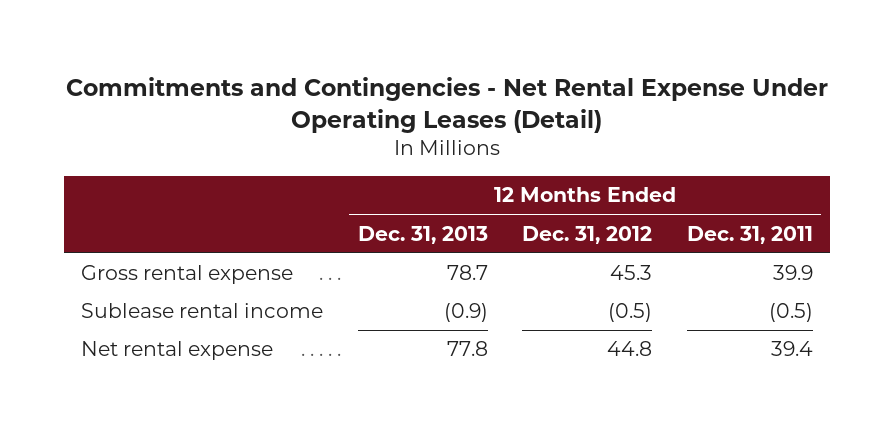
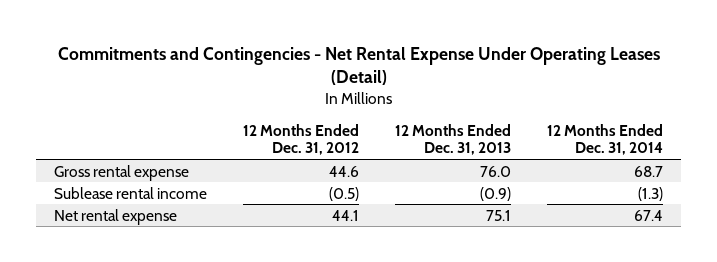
[686,225,813,244] Dec. 31, 2011 -> none
none -> [547,123,664,156] 12 Months Ended Dec. 31, 2014
[446,265,488,281] 78.7 -> [480,165,512,177] 76.0
[610,265,653,281] 45.3 -> [329,165,360,177] 44.6
[446,341,488,357] 77.8 -> [486,209,512,221] 75.1
[607,341,653,357] 44.8 -> [332,209,360,221] 44.1

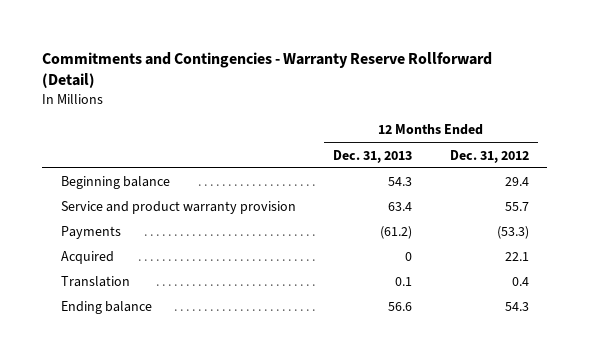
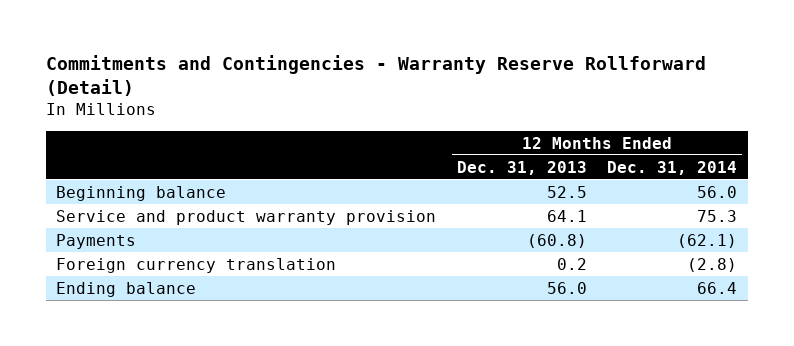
[449,149,529,163] Dec. 31, 2012 -> none
none -> [607,160,738,175] Dec. 31, 2014
[60,251,114,265] Acquired -> none
[388,177,413,187] 54.3 -> [546,185,587,198] 52.5
[388,202,413,212] 63.4 -> [546,209,587,222] 64.1
[380,226,413,240] (61.2) -> [526,233,587,248] (60.8)
[60,276,130,288] Translation -> [56,257,337,273] Foreign currency translation
[395,277,413,287] 0.1 -> [556,257,587,270] 0.2
[388,302,413,312] 56.6 -> [546,281,587,294] 56.0

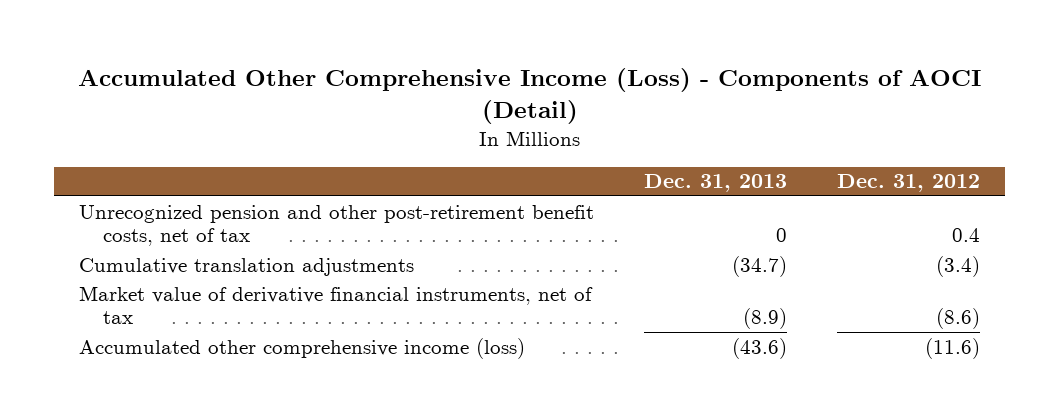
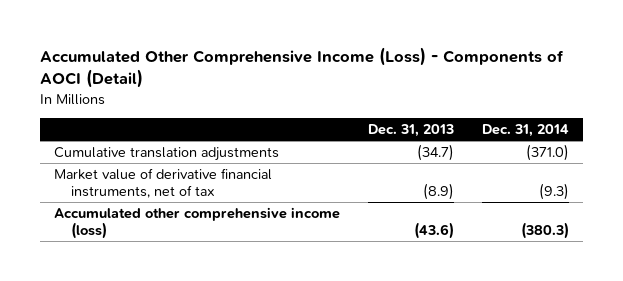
[837,174,981,193] Dec. 31, 2012 -> none
none -> [481,124,569,138] Dec. 31, 2014
[79,204,595,247] Unrecognized pension and other post-retirement benefit costs, net of tax -> none

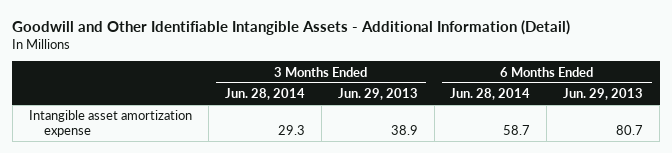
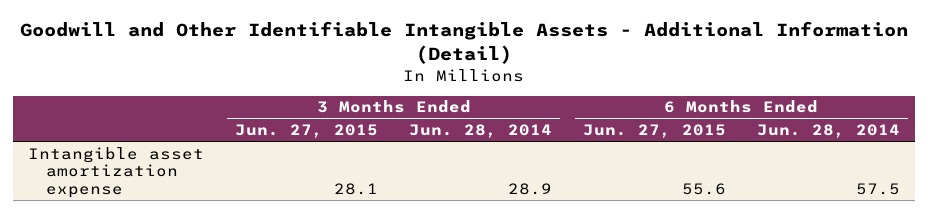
[337,88,418,101] Jun. 29, 2013 -> none
[563,88,644,101] Jun. 29, 2013 -> none
none -> [235,124,379,139] Jun. 27, 2015
none -> [583,124,727,139] Jun. 27, 2015
[277,125,305,136] 29.3 -> [508,183,553,196] 28.9
[503,125,531,136] 58.7 -> [855,183,900,196] 57.5

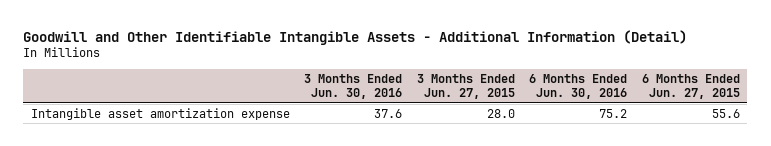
[409,124,553,139] Jun. 28, 2014 -> none
[756,124,900,139] Jun. 28, 2014 -> none
none -> [304,74,403,100] 3 Months Ended Jun. 30, 2016
none -> [529,74,628,100] 6 Months Ended Jun. 30, 2016
[334,183,379,196] 28.1 -> [486,108,515,118] 28.0

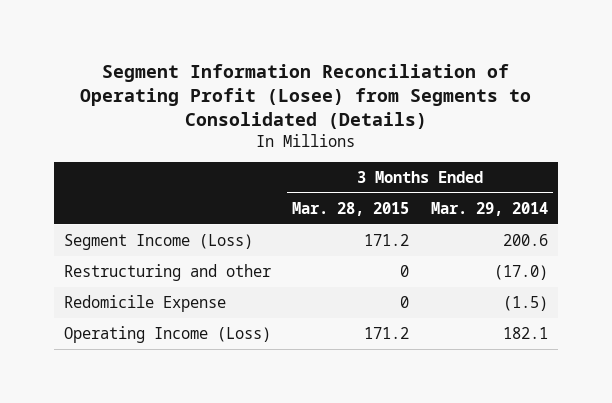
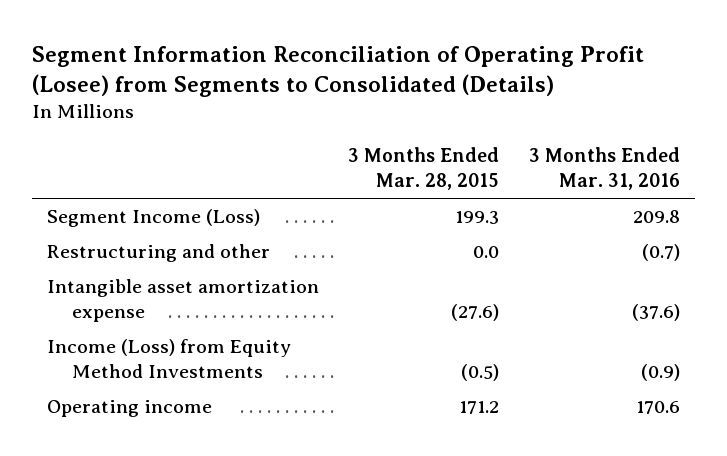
[430,202,548,217] Mar. 29, 2014 -> none
none -> [529,147,681,191] 3 Months Ended Mar. 31, 2016
[64,295,227,313] Redomicile Expense -> none
[364,234,410,247] 171.2 -> [455,211,500,225] 199.3
[400,265,410,278] 0 -> [473,246,500,259] 0.0
none -> [46,279,319,323] Intangible asset amortization expense
none -> [46,339,291,379] Income (Loss) from Equity Method Investments
[64,326,272,344] Operating Income (Loss) -> [46,400,212,418] Operating income

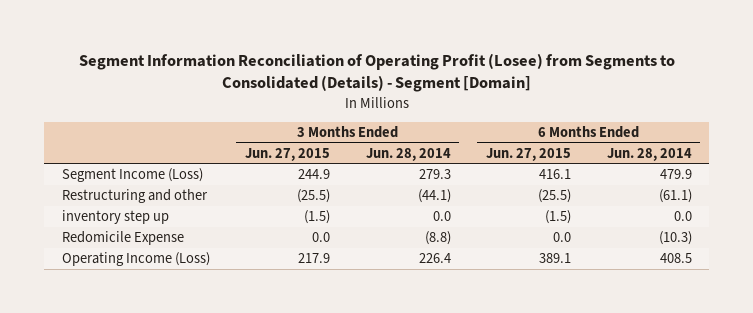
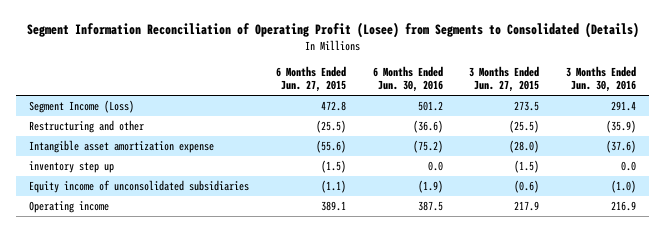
[78,53,675,93] Segment Information Reconciliation of Operating Profit (Losee) from Segments to Consolidated (Details) - Segment [Domain] -> [26,22,639,39] Segment Information Reconciliation of Operating Profit (Losee) from Segments to Consolidated (Details)
[365,147,451,161] Jun. 28, 2014 -> none
[606,147,692,161] Jun. 28, 2014 -> none
none -> [372,65,443,93] 6 Months Ended Jun. 30, 2016
none -> [566,65,637,93] 3 Months Ended Jun. 30, 2016
[298,169,331,180] 244.9 -> [514,101,540,112] 273.5
[539,169,572,180] 416.1 -> [320,101,346,112] 472.8
none -> [29,140,215,154] Intangible asset amortization expense
[61,231,184,246] Redomicile Expense -> none
none -> [29,180,250,194] Equity income of unconsolidated subsidiaries
[61,252,210,267] Operating Income (Loss) -> [29,201,110,214] Operating income

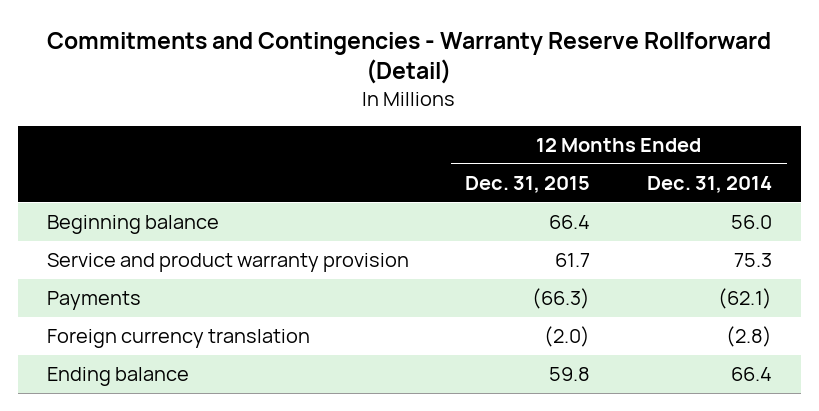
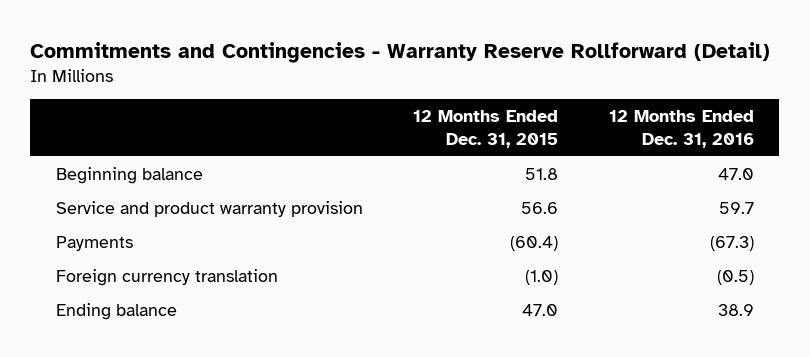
[647,176,773,194] Dec. 31, 2014 -> none
none -> [609,110,755,148] 12 Months Ended Dec. 31, 2016
[549,215,591,230] 66.4 -> [525,167,559,180] 51.8
[555,253,591,268] 61.7 -> [521,201,559,214] 56.6
[532,288,591,310] (66.3) -> [510,235,559,251] (60.4)
[544,326,591,348] (2.0) -> [525,269,559,285] (1.0)
[549,367,591,382] 59.8 -> [522,303,559,316] 47.0

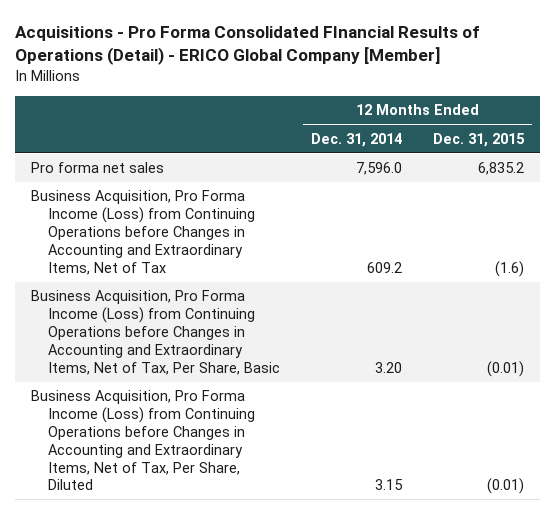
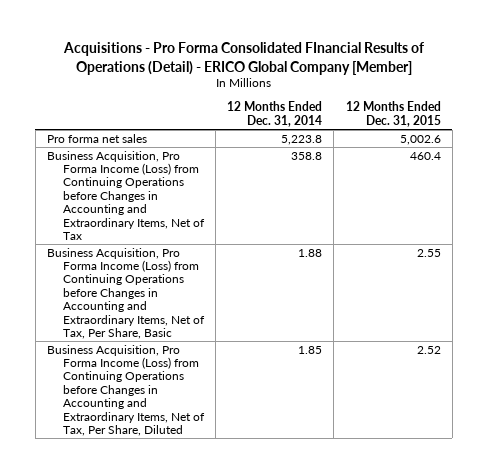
[356,162,403,176] 7,596.0 -> [281,134,323,145] 5,223.8
[478,162,525,176] 6,835.2 -> [399,134,441,145] 5,002.6
[367,261,403,273] 609.2 -> [291,151,323,160] 358.8
[495,260,525,277] (1.6) -> [409,151,441,160] 460.4
[375,361,403,373] 3.20 -> [298,248,323,257] 1.88
[487,360,525,377] (0.01) -> [416,248,441,257] 2.55
[375,479,404,491] 3.15 -> [298,345,323,354] 1.85
[487,478,525,495] (0.01) -> [416,345,441,354] 2.52

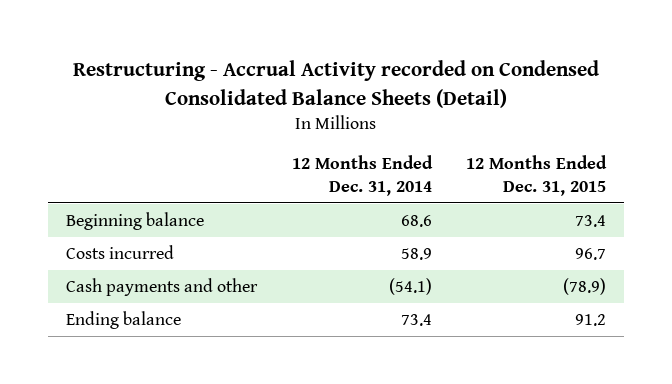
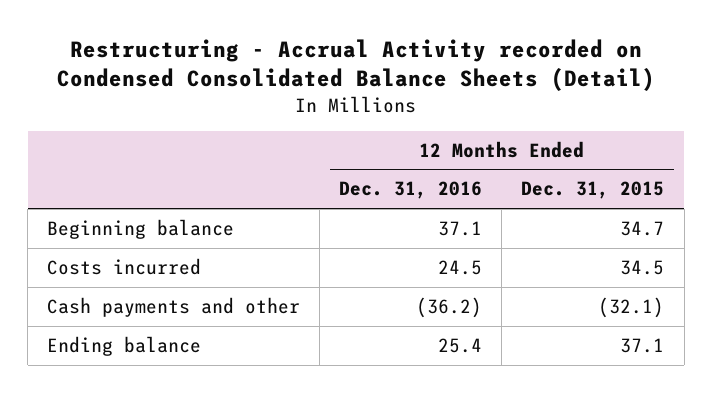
[291,154,433,197] 12 Months Ended Dec. 31, 2014 -> none
none -> [339,181,483,200] Dec. 31, 2016
[575,214,607,227] 73.4 -> [620,220,665,236] 34.7
[575,247,607,260] 96.7 -> [620,259,665,275] 34.5
[563,277,607,295] (78.9) -> [598,296,665,318] (32.1)
[575,313,607,326] 91.2 -> [620,337,665,353] 37.1

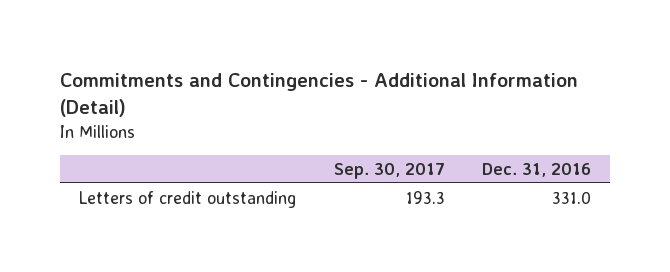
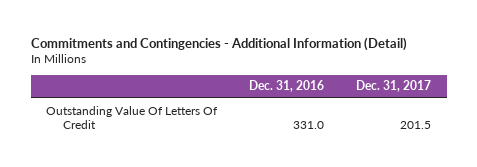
[333,163,445,180] Sep. 30, 2017 -> none
none -> [355,80,431,93] Dec. 31, 2017
[78,190,296,208] Letters of credit outstanding -> [46,105,219,130] Outstanding Value Of Letters Of Credit

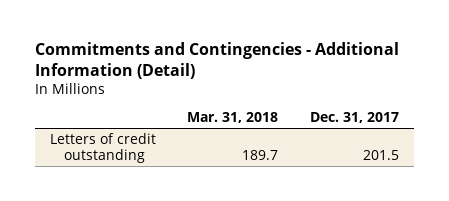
[249,80,325,93] Dec. 31, 2016 -> none
none -> [187,112,279,124] Mar. 31, 2018
[46,105,219,130] Outstanding Value Of Letters Of Credit -> [50,133,157,164] Letters of credit outstanding

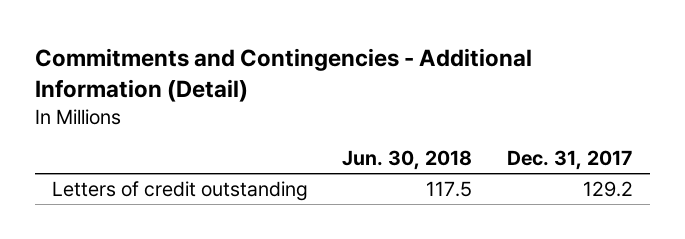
[187,112,279,124] Mar. 31, 2018 -> none
none -> [342,150,473,171] Jun. 30, 2018
[362,150,399,161] 201.5 -> [582,180,633,197] 129.2

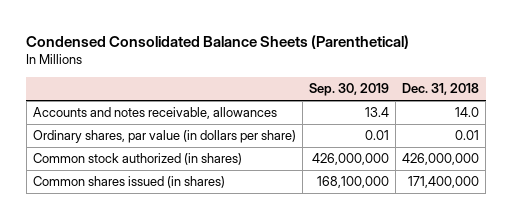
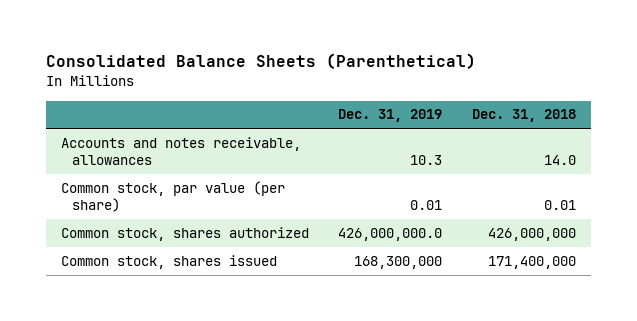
[26,34,410,49] Condensed Consolidated Balance Sheets (Parenthetical) -> [45,53,476,70] Consolidated Balance Sheets (Parenthetical)
[309,83,390,97] Sep. 30, 2019 -> none
none -> [338,109,443,123] Dec. 31, 2019
[32,130,296,144] Ordinary shares, par value (in dollars per share) -> [60,180,285,213] Common stock, par value (per share)
[32,153,242,166] Common stock authorized (in shares) -> [60,226,309,241] Common stock, shares authorized
[32,176,225,189] Common shares issued (in shares) -> [60,254,277,269] Common stock, shares issued

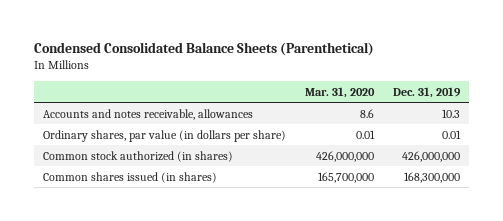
[45,53,476,70] Consolidated Balance Sheets (Parenthetical) -> [33,41,374,56] Condensed Consolidated Balance Sheets (Parenthetical)
[472,109,577,123] Dec. 31, 2018 -> none
none -> [304,86,375,98] Mar. 31, 2020
[60,180,285,213] Common stock, par value (per share) -> [43,129,287,142] Ordinary shares, par value (in dollars per share)
[60,226,309,241] Common stock, shares authorized -> [43,150,234,162] Common stock authorized (in shares)
[338,227,443,241] 426,000,000.0 -> [401,150,460,162] 426,000,000
[60,254,277,269] Common stock, shares issued -> [43,171,218,183] Common shares issued (in shares)

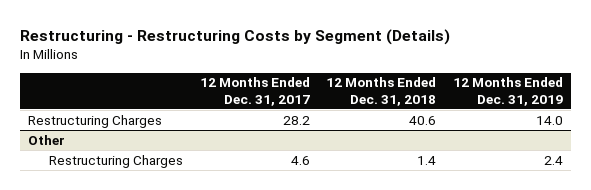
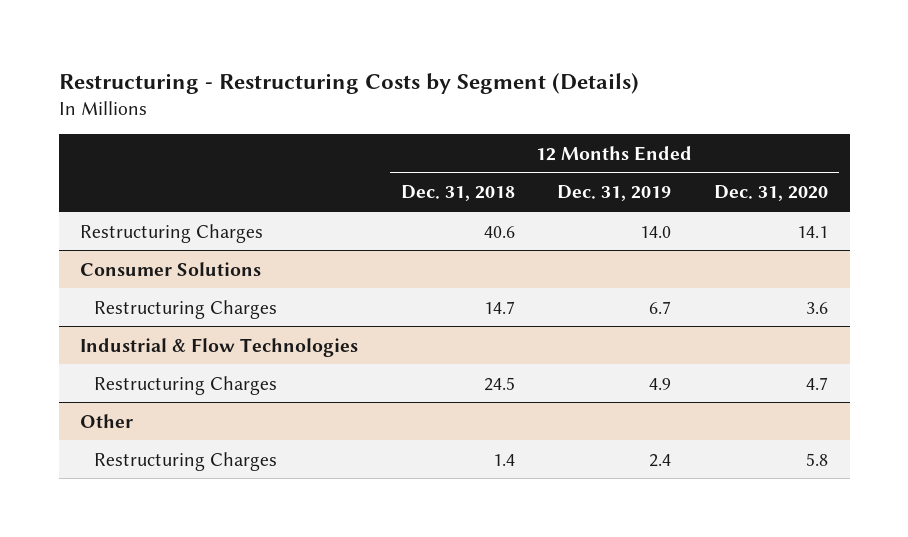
[199,77,310,106] 12 Months Ended Dec. 31, 2017 -> none
none -> [714,185,829,202] Dec. 31, 2020
none -> [79,261,261,276] Consumer Solutions
none -> [93,299,277,319] Restructuring Charges
none -> [79,337,358,357] Industrial & Flow Technologies
none -> [93,375,277,395] Restructuring Charges

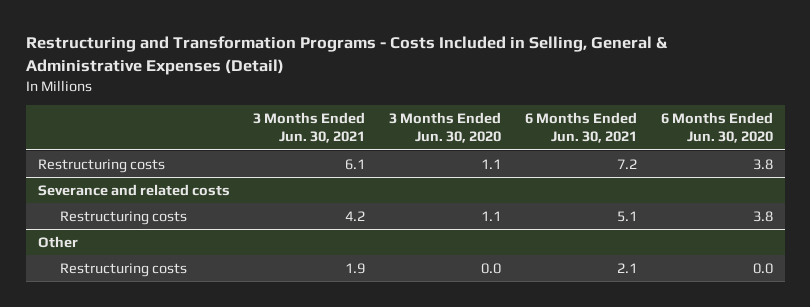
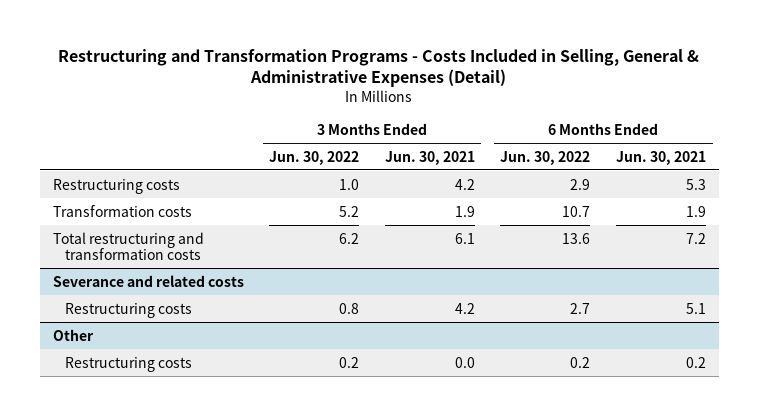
[389,111,502,144] 3 Months Ended Jun. 30, 2020 -> none
[660,111,773,144] 6 Months Ended Jun. 30, 2020 -> none
none -> [269,150,360,165] Jun. 30, 2022
none -> [500,150,591,165] Jun. 30, 2022
[345,158,366,170] 6.1 -> [454,178,475,190] 4.2
[616,158,637,169] 7.2 -> [686,178,707,190] 5.3
none -> [52,204,192,217] Transformation costs
none -> [52,231,204,261] Total restructuring and transformation costs
[345,262,366,274] 1.9 -> [454,356,475,368] 0.0
[616,262,637,273] 2.1 -> [686,356,707,368] 0.2

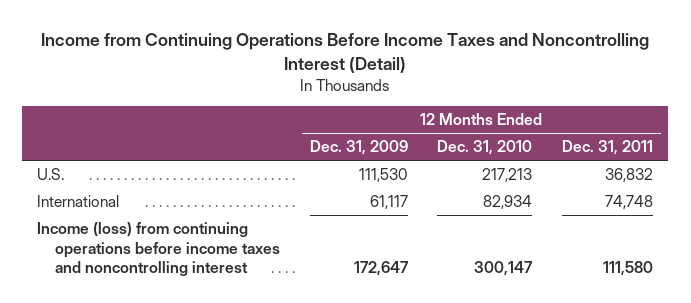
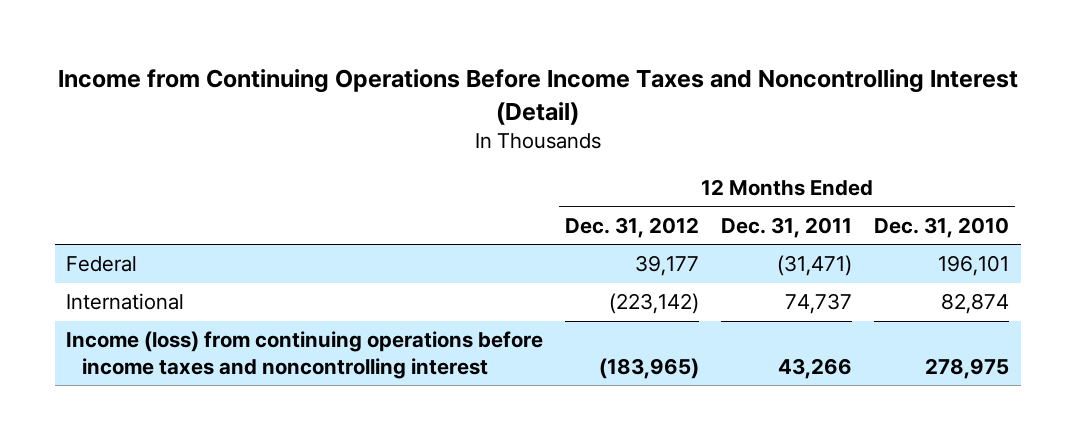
[309,140,408,156] Dec. 31, 2009 -> none
none -> [564,217,699,239] Dec. 31, 2012
[37,168,65,181] U.S. -> none
none -> [65,256,137,273] Federal
[483,195,533,210] 82,934 -> [941,293,1010,315] 82,874
[605,195,654,210] 74,748 -> [785,293,853,315] 74,737
[474,261,533,277] 300,147 -> [925,357,1010,379] 278,975
[603,261,654,277] 111,580 -> [778,357,853,379] 43,266

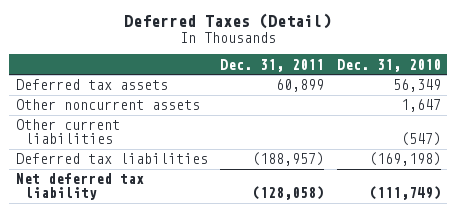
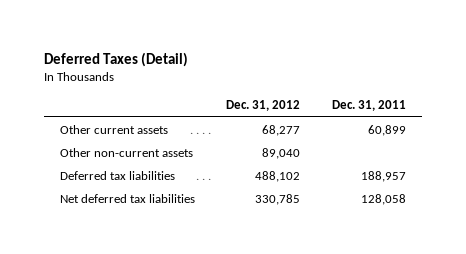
[337,58,442,72] Dec. 31, 2010 -> none
none -> [226,100,301,112] Dec. 31, 2012
[15,119,120,144] Other current liabilities -> none
[15,79,168,91] Deferred tax assets -> [59,124,168,134] Other current assets
[15,99,200,111] Other noncurrent assets -> [59,147,193,157] Other non-current assets
[252,152,325,167] (188,957) -> [361,170,407,182] 188,957
[15,173,144,200] Net deferred tax liability -> [59,193,195,203] Net deferred tax liabilities
[252,185,325,200] (128,058) -> [361,193,407,205] 128,058

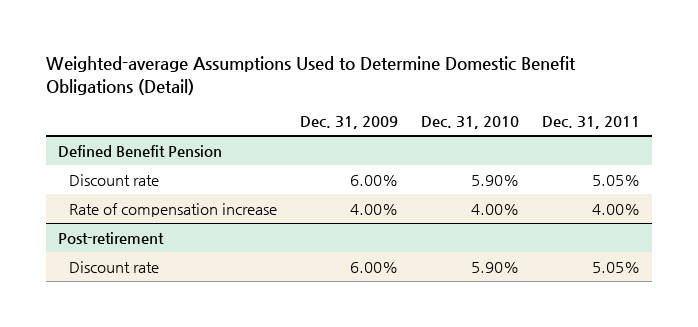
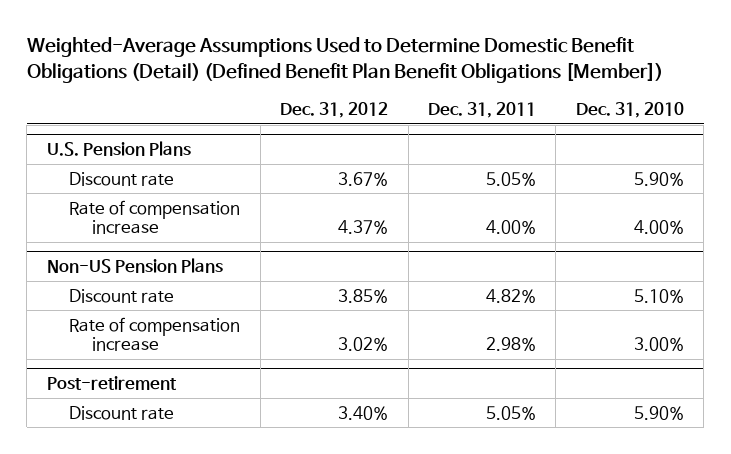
[46,55,577,95] Weighted-average Assumptions Used to Determine Domestic Benefit Obligations (Detail) -> [26,37,663,83] Weighted-Average Assumptions Used to Determine Domestic Benefit Obligations (Detail) (Defined Benefit Plan Benefit Obligations [Member])
[300,115,399,129] Dec. 31, 2009 -> none
none -> [280,101,389,118] Dec. 31, 2012
[57,144,222,157] Defined Benefit Pension -> none
none -> [46,141,191,157] U.S. Pension Plans
none -> [46,258,223,274] Non-US Pension Plans
none -> [69,288,175,303] Discount rate
none -> [69,316,241,351] Rate of compensation increase

